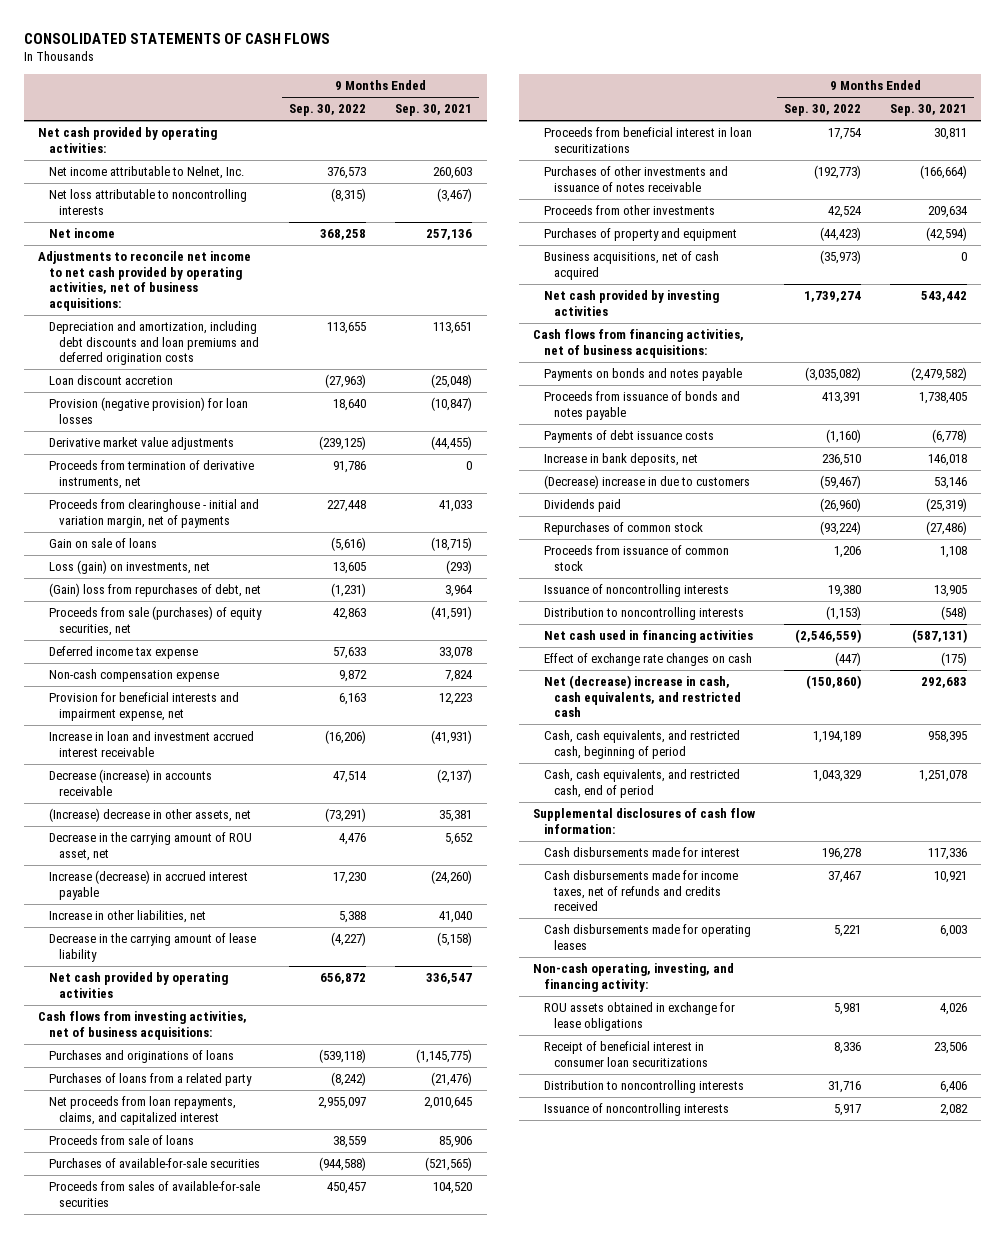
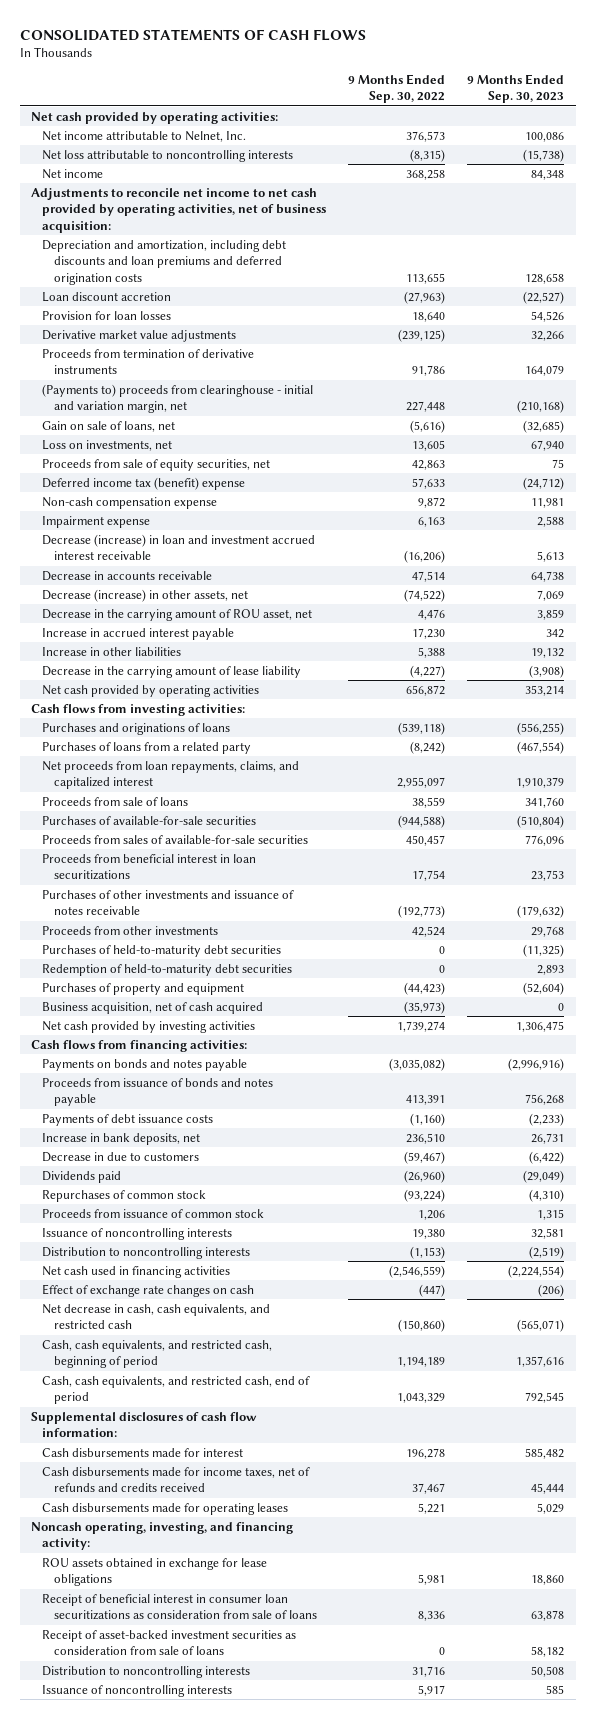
[395,104,473,117] Sep. 30, 2021 -> none
none -> [467,73,565,103] 9 Months Ended Sep. 30, 2023
[38,251,252,312] Adjustments to reconcile net income to net cash provided by operating activities, net of business acquisitions: -> [30,187,327,233] Adjustments to reconcile net income to net cash provided by operating activities, net of business acquisition:
[48,397,248,424] Provision (negative provision) for loan losses -> [42,310,172,320] Provision for loan losses
[48,583,261,598] (Gain) loss from repurchases of debt, net -> none
[48,460,254,489] Proceeds from termination of derivative instruments, net -> [42,348,255,375] Proceeds from termination of derivative instruments
[48,499,259,528] Proceeds from clearinghouse - initial and variation margin, net of payments -> [42,383,314,414] (Payments to) proceeds from clearinghouse - initial and variation margin, net
[48,538,157,549] Gain on sale of loans -> [42,420,176,432] Gain on sale of loans, net
[48,560,210,575] Loss (gain) on investments, net -> [42,439,173,451] Loss on investments, net
[48,606,262,636] Proceeds from sale (purchases) of equity securities, net -> [42,458,271,471] Proceeds from sale of equity securities, net
[48,646,198,660] Deferred income tax expense -> [42,476,246,490] Deferred income tax (benefit) expense
[48,692,239,721] Provision for beneficial interests and impairment expense, net -> [42,515,151,528] Impairment expense
[48,731,254,757] Increase in loan and investment accrued interest receivable -> [42,533,316,561] Decrease (increase) in loan and investment accrued interest receivable
[48,769,212,796] Decrease (increase) in accounts receivable -> [42,570,213,581] Decrease in accounts receivable
[48,808,251,823] (Increase) decrease in other assets, net -> [42,588,249,602] Decrease (increase) in other assets, net
[325,808,367,823] (73,291) -> [404,588,446,602] (74,522)
[48,870,248,900] Increase (decrease) in accrued interest payable -> [42,627,235,640] Increase in accrued interest payable
[48,910,206,924] Increase in other liabilities, net -> [42,646,182,656] Increase in other liabilities
[38,1011,248,1040] Cash flows from investing activities, net of business acquisitions: -> [30,703,245,716] Cash flows from investing activities:
none -> [42,944,282,957] Purchases of held-to-maturity debt securities
none -> [42,963,293,976] Redemption of held-to-maturity debt securities
[543,251,719,280] Business acquisitions, net of cash acquired -> [42,1001,264,1014] Business acquisition, net of cash acquired
[533,329,745,358] Cash flows from financing activities, net of business acquisitions: -> [30,1039,247,1052] Cash flows from financing activities:
[543,475,750,490] (Decrease) increase in due to customers -> [42,1151,200,1162] Decrease in due to customers
[543,675,742,718] Net (decrease) increase in cash, cash equivalents, and restricted cash -> [42,1303,271,1330] Net decrease in cash, cash equivalents, and restricted cash
[533,963,735,992] Non-cash operating, investing, and financing activity: -> [30,1521,293,1551] Noncash operating, investing, and financing activity:
[543,1041,709,1067] Receipt of beneficial interest in consumer loan securitizations -> [42,1593,317,1621] Receipt of beneficial interest in consumer loan securitizations as consideration from sale of loans
none -> [42,1629,297,1656] Receipt of asset-backed investment securities as consideration from sale of loans

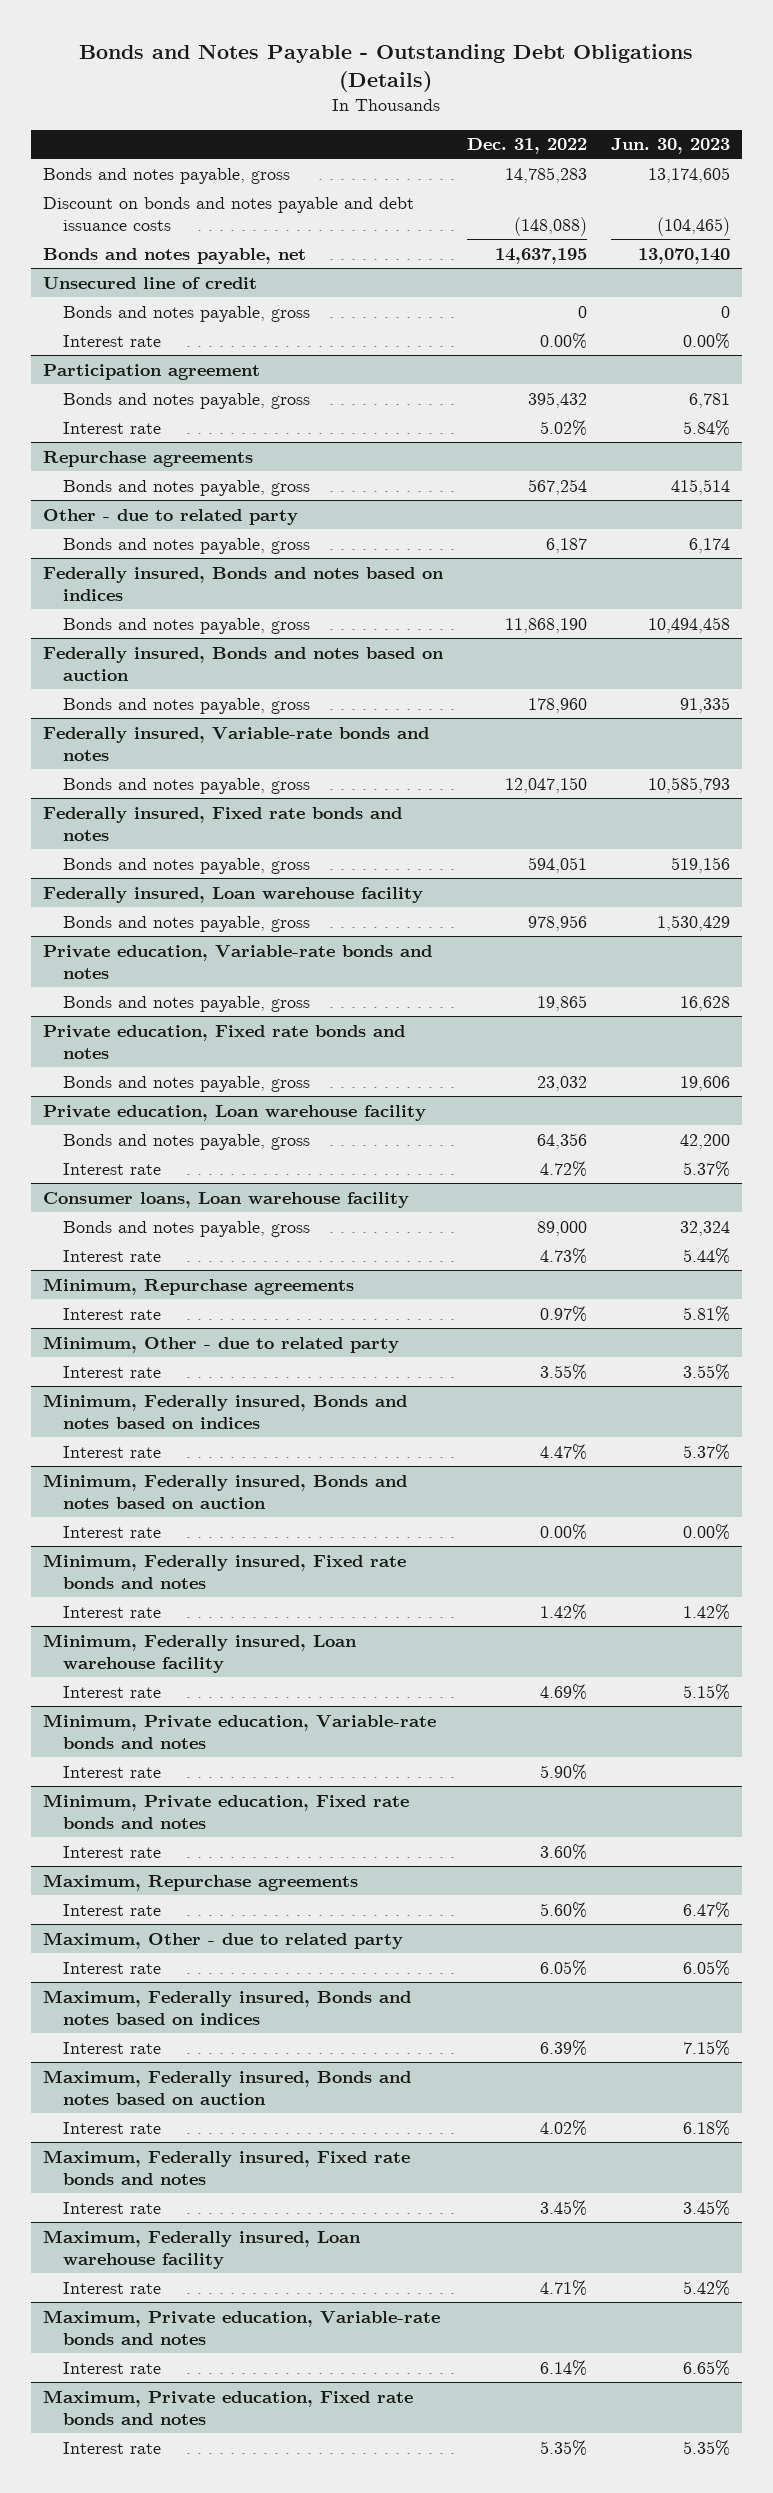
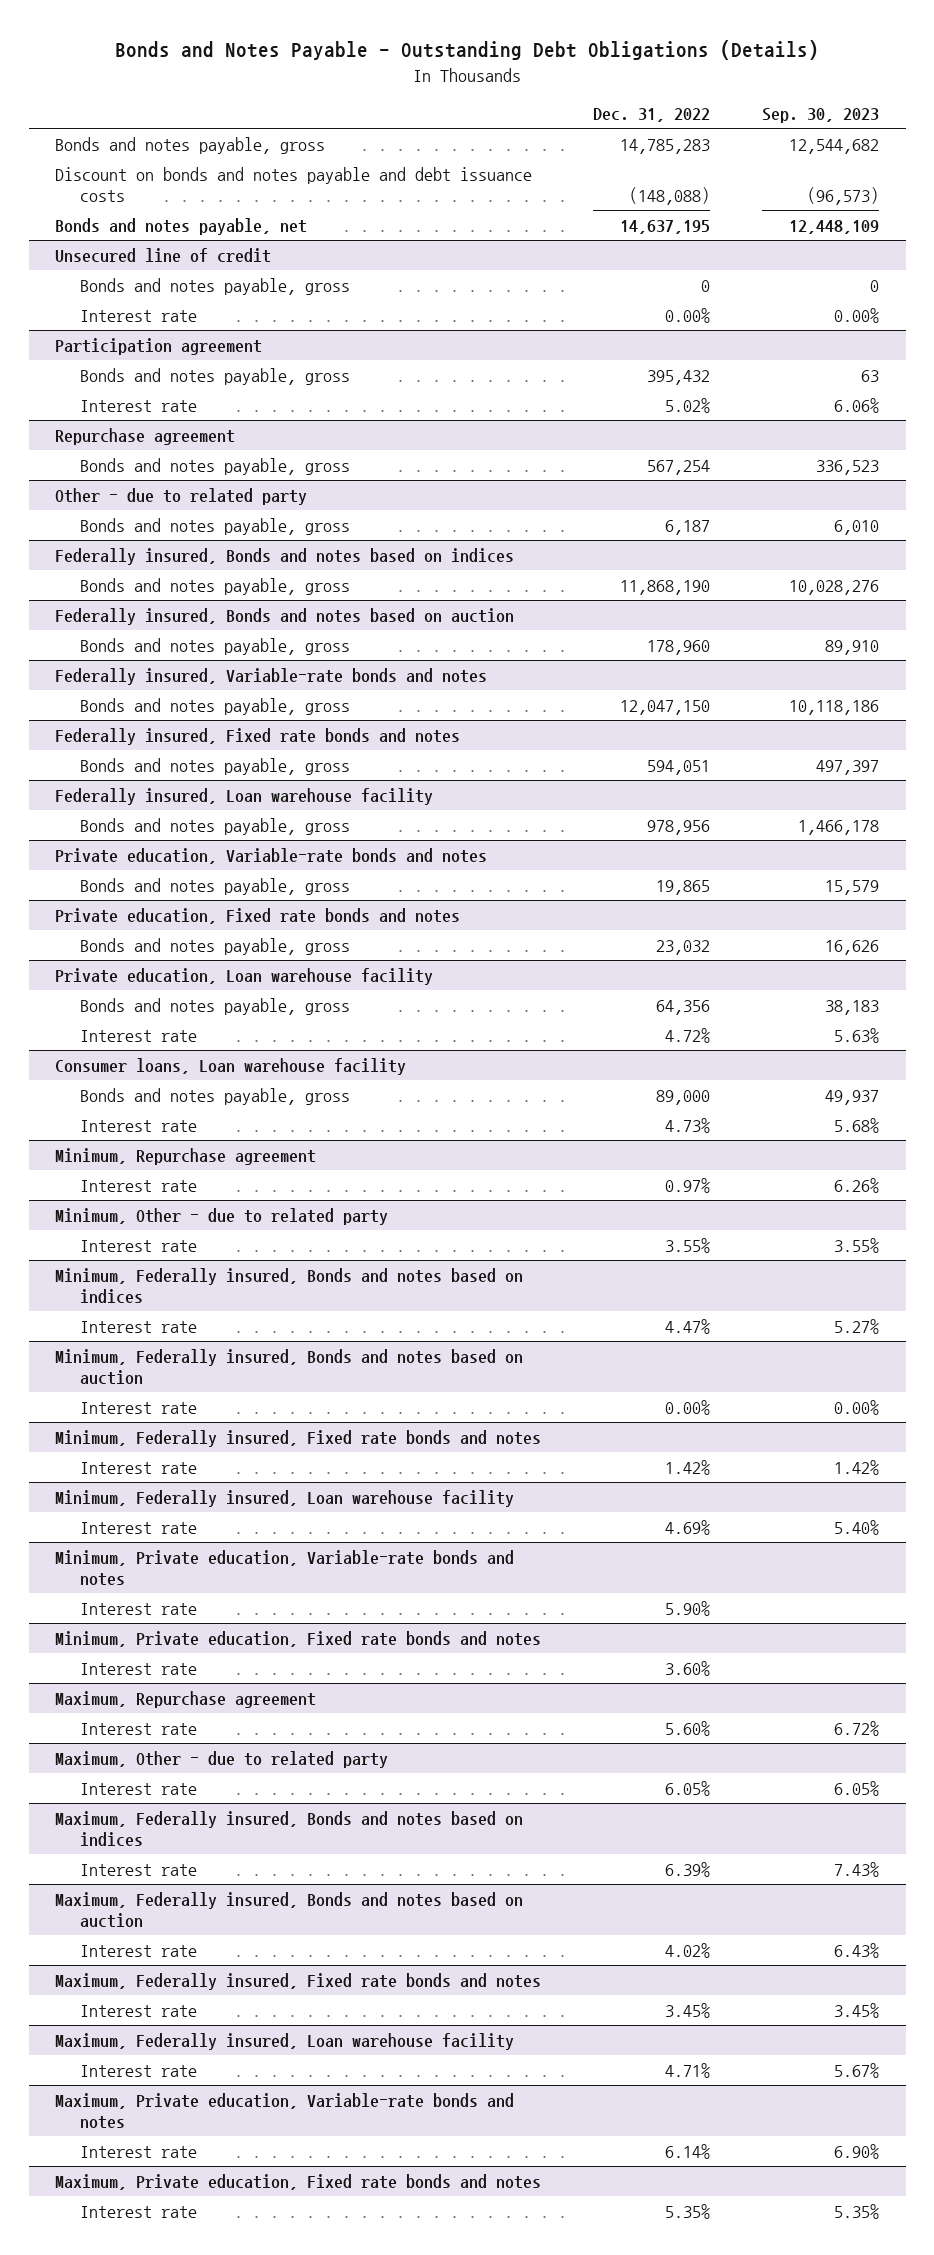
[610,138,730,155] Jun. 30, 2023 -> none
none -> [762,108,880,124] Sep. 30, 2023
[42,450,253,467] Repurchase agreements -> [54,427,235,445] Repurchase agreement
[42,1277,354,1295] Minimum, Repurchase agreements -> [54,1147,316,1165] Minimum, Repurchase agreement
[42,1873,358,1891] Maximum, Repurchase agreements -> [54,1690,316,1708] Maximum, Repurchase agreement

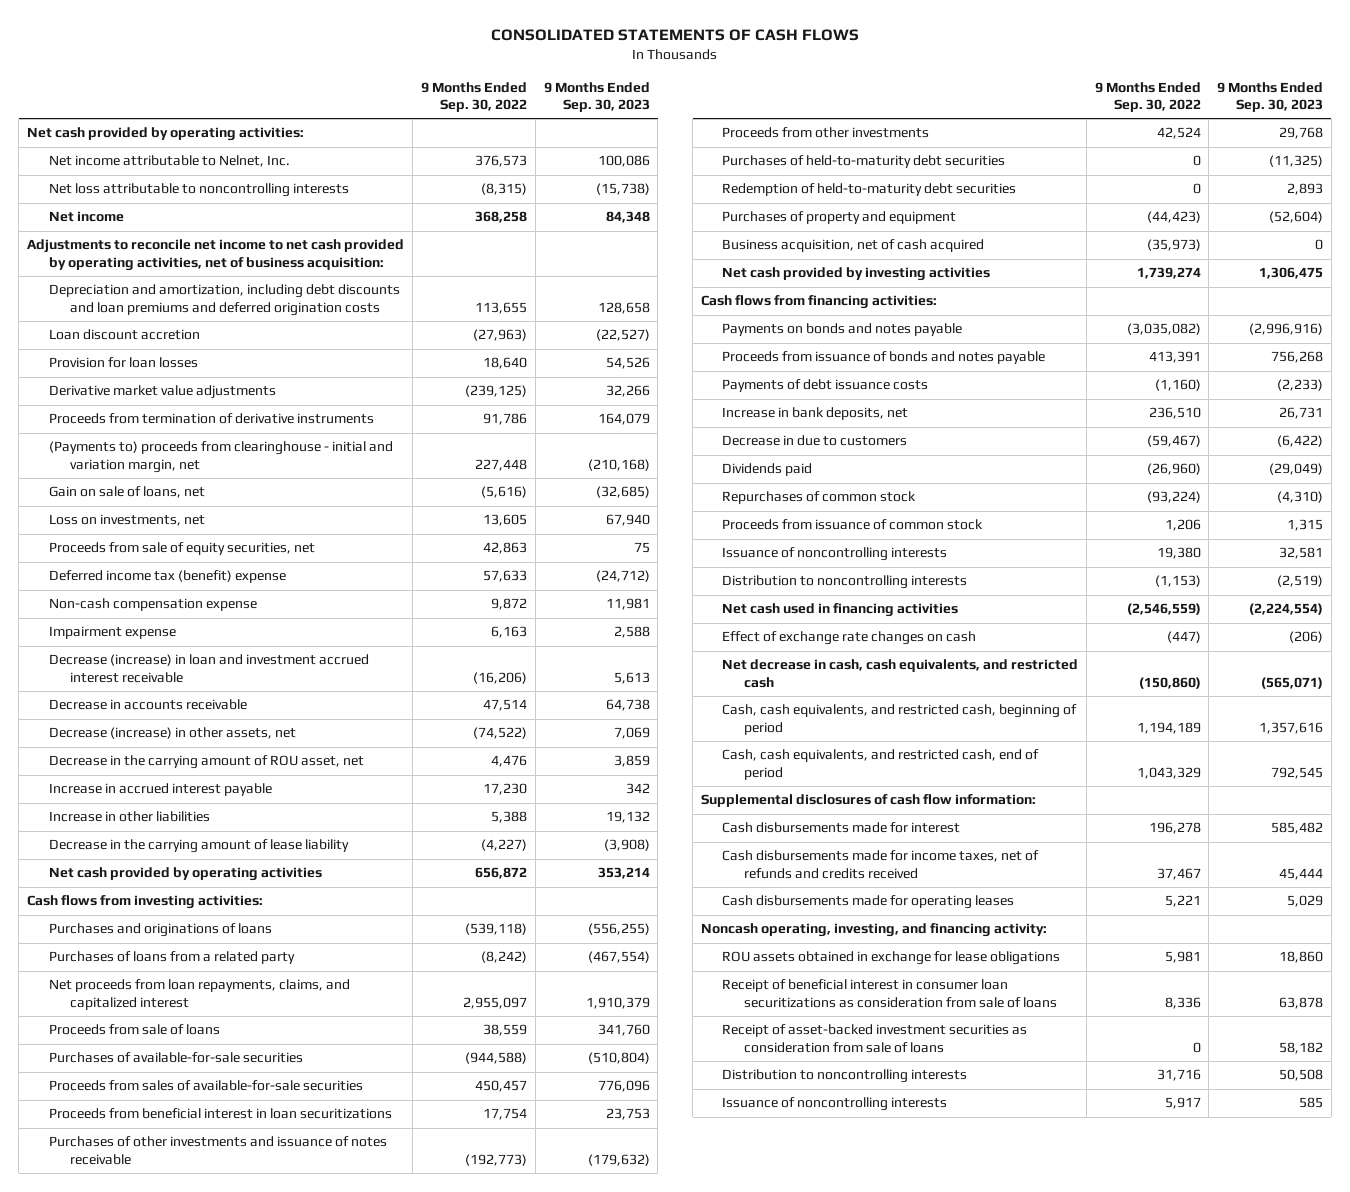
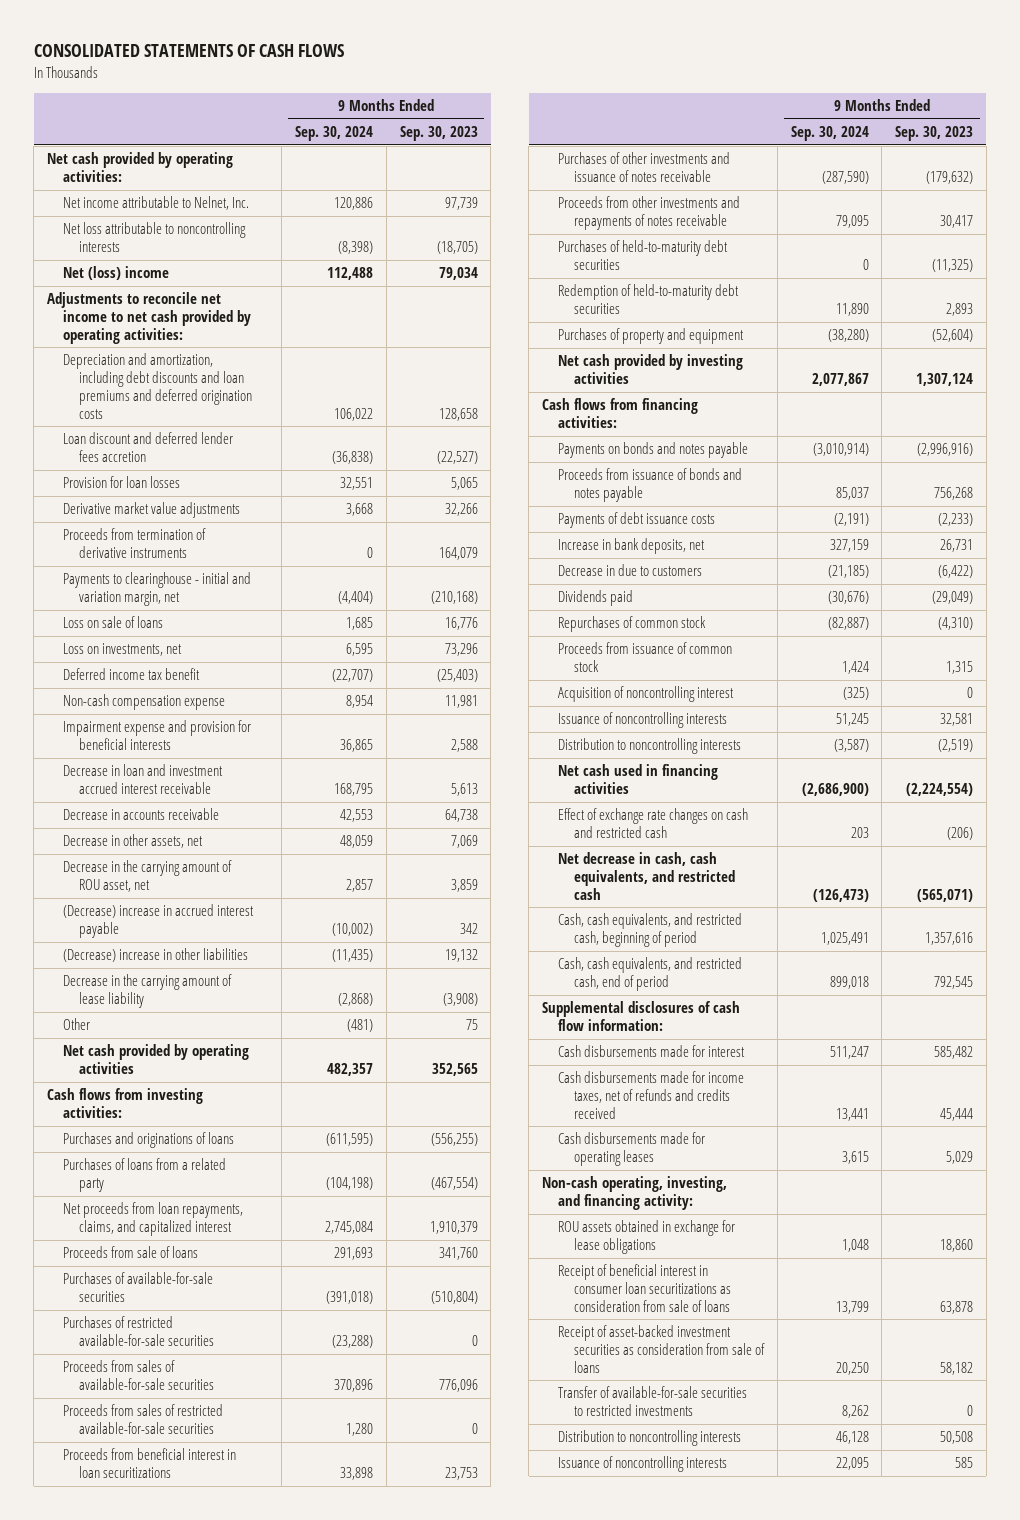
[421,81,528,112] 9 Months Ended Sep. 30, 2022 -> none
none -> [295,126,374,142] Sep. 30, 2024
[597,155,650,168] 100,086 -> [444,197,478,211] 97,739
[595,183,650,196] (15,738) -> [436,241,478,255] (18,705)
[48,211,124,223] Net income -> [62,266,169,281] Net (loss) income
[605,211,650,224] 84,348 -> [438,267,478,281] 79,034
[27,239,405,271] Adjustments to reconcile net income to net cash provided by operating activities, net of business acquisition: -> [46,292,251,344] Adjustments to reconcile net income to net cash provided by operating activities:
[48,329,200,341] Loan discount accretion -> [62,432,233,463] Loan discount and deferred lender fees accretion
[605,357,650,370] 54,526 -> [450,477,478,491] 5,065
[48,542,315,556] Proceeds from sale of equity securities, net -> none
[48,441,393,473] (Payments to) proceeds from clearinghouse - initial and variation margin, net -> [62,572,251,607] Payments to clearinghouse - initial and variation margin, net
[48,486,205,499] Gain on sale of loans, net -> [62,616,163,629] Loss on sale of loans
[595,486,650,499] (32,685) -> [444,617,478,631] 16,776
[605,514,650,527] 67,940 -> [444,643,478,657] 73,296
[48,570,286,584] Deferred income tax (benefit) expense -> [62,668,200,681] Deferred income tax benefit
[595,570,650,583] (24,712) -> [436,669,478,683] (25,403)
[48,626,176,640] Impairment expense -> [62,720,251,751] Impairment expense and provision for beneficial interests
[48,654,369,683] Decrease (increase) in loan and investment accrued interest receivable -> [62,764,223,795] Decrease in loan and investment accrued interest receivable
[48,727,296,740] Decrease (increase) in other assets, net -> [62,834,203,849] Decrease in other assets, net
[48,783,272,797] Increase in accrued interest payable -> [62,904,254,939] (Decrease) increase in accrued interest payable
[48,811,210,823] Increase in other liabilities -> [62,948,248,963] (Decrease) increase in other liabilities
none -> [62,1018,90,1031] Other
[597,867,650,880] 353,214 -> [431,1063,478,1077] 352,565
none -> [62,1316,214,1347] Purchases of restricted available-for-sale securities
none -> [62,1404,223,1435] Proceeds from sales of restricted available-for-sale securities
[722,127,930,139] Proceeds from other investments -> [558,196,741,231] Proceeds from other investments and repayments of notes receivable
[1279,127,1324,140] 29,768 -> [940,215,974,229] 30,417
[722,239,985,253] Business acquisition, net of cash acquired -> none
[1259,267,1324,280] 1,306,475 -> [916,373,974,387] 1,307,124
none -> [558,686,735,703] Acquisition of noncontrolling interest
[722,631,977,646] Effect of exchange rate changes on cash -> [558,808,749,839] Effect of exchange rate changes on cash and restricted cash
[700,923,1047,938] Noncash operating, investing, and financing activity: -> [542,1176,728,1211] Non-cash operating, investing, and financing activity:
none -> [558,1386,748,1417] Transfer of available-for-sale securities to restricted investments

